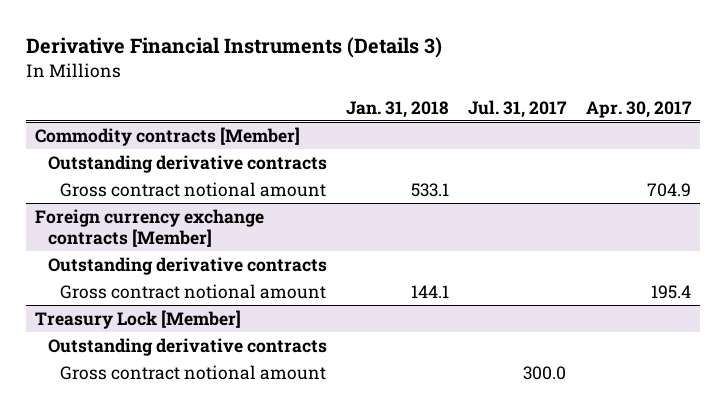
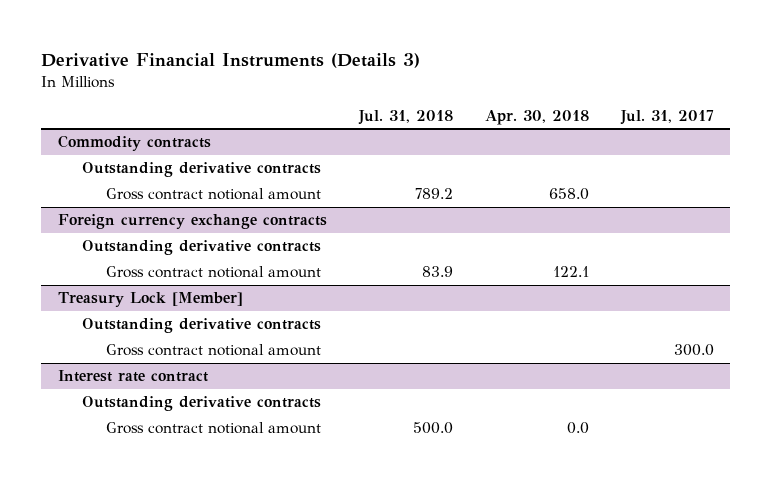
[346,100,450,118] Jan. 31, 2018 -> none
[585,100,692,118] Apr. 30, 2017 -> none
none -> [357,109,453,125] Jul. 31, 2018
none -> [484,109,589,125] Apr. 30, 2018
[35,126,301,146] Commodity contracts [Member] -> [57,135,211,152] Commodity contracts
[35,208,265,247] Foreign currency exchange contracts [Member] -> [57,214,327,230] Foreign currency exchange contracts
none -> [57,370,208,383] Interest rate contract
none -> [81,396,321,412] Outstanding derivative contracts
none -> [106,422,322,435] Gross contract notional amount

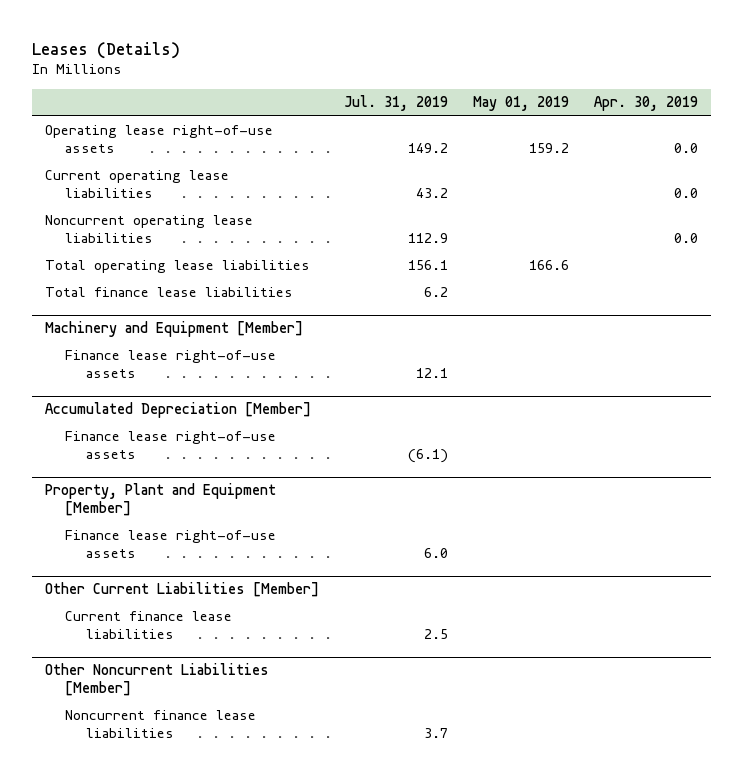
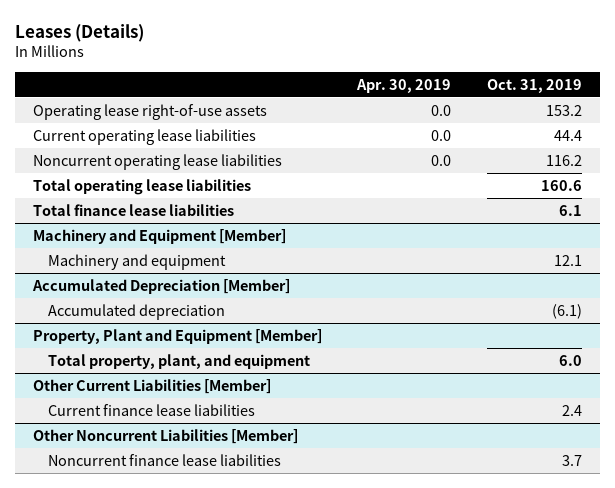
[344,95,449,112] Jul. 31, 2019 -> none
[473,96,570,112] May 01, 2019 -> none
none -> [487,78,583,93] Oct. 31, 2019
[65,350,277,379] Finance lease right-of-use assets -> none
none -> [47,253,226,270] Machinery and equipment
[65,431,277,460] Finance lease right-of-use assets -> none
none -> [47,303,225,320] Accumulated depreciation
[65,530,277,559] Finance lease right-of-use assets -> [47,353,310,369] Total property, plant, and equipment

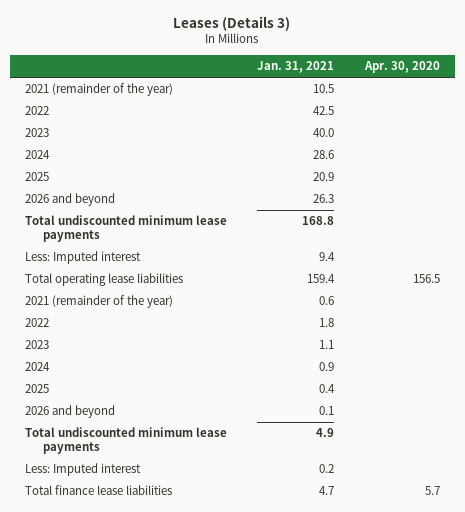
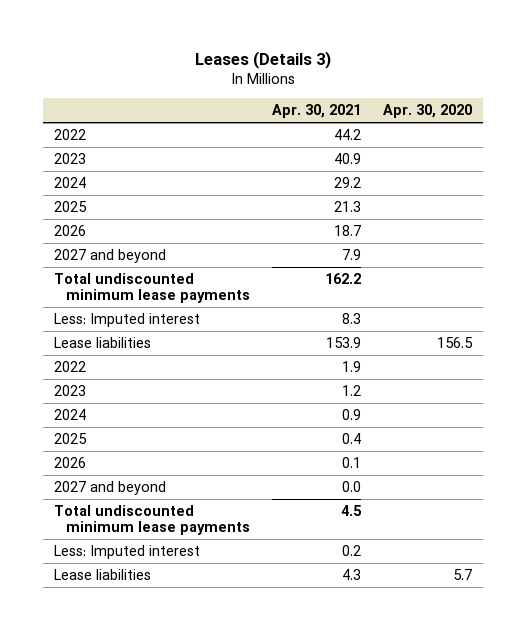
[257,61,335,74] Jan. 31, 2021 -> none
none -> [272,104,362,119] Apr. 30, 2021
[25,83,174,97] 2021 (remainder of the year) -> none
none -> [53,224,86,236] 2026
[25,193,116,207] 2026 and beyond -> [53,248,166,263] 2027 and beyond
[25,295,174,309] 2021 (remainder of the year) -> none
[25,273,184,287] Total operating lease liabilities -> [53,336,151,348] Lease liabilities
none -> [53,456,86,468] 2026
[25,405,116,419] 2026 and beyond -> [53,480,166,495] 2027 and beyond
[25,485,173,496] Total finance lease liabilities -> [53,568,151,580] Lease liabilities

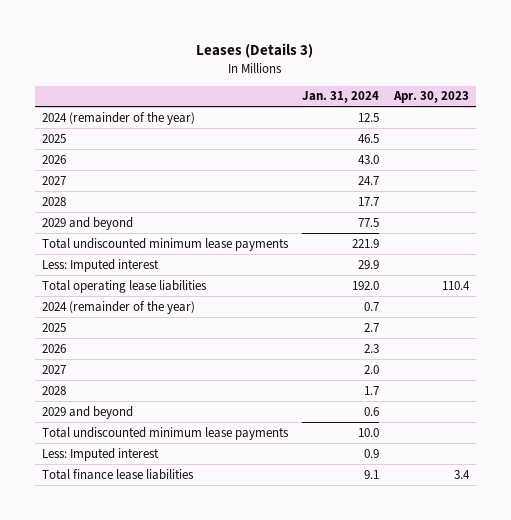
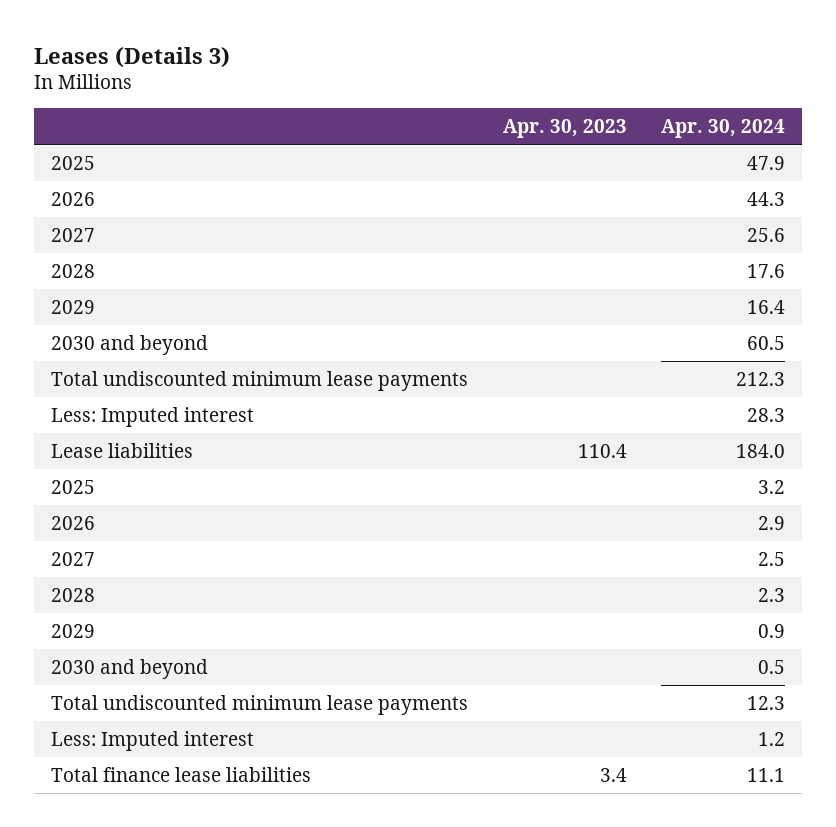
[302,91,380,104] Jan. 31, 2024 -> none
none -> [660,118,785,138] Apr. 30, 2024
[41,111,195,125] 2024 (remainder of the year) -> none
none -> [51,299,96,314] 2029
[41,216,133,230] 2029 and beyond -> [51,334,209,355] 2030 and beyond
[41,300,195,314] 2024 (remainder of the year) -> none
[41,279,207,293] Total operating lease liabilities -> [51,442,194,458] Lease liabilities
none -> [51,623,96,638] 2029
[41,405,133,419] 2029 and beyond -> [51,658,209,679] 2030 and beyond

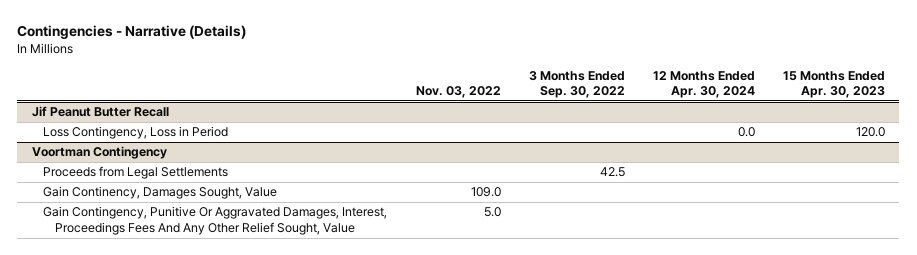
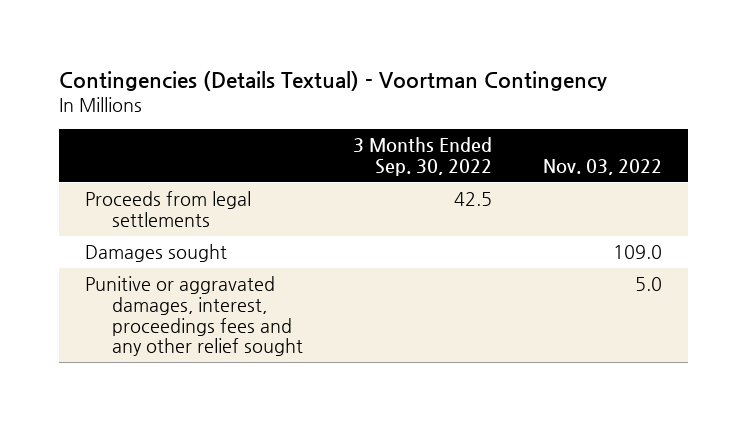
[17,25,247,40] Contingencies - Narrative (Details) -> [59,70,608,91] Contingencies (Details Textual) - Voortman Contingency
[653,70,756,99] 12 Months Ended Apr. 30, 2024 -> none
[783,70,886,99] 15 Months Ended Apr. 30, 2023 -> none
[31,106,169,118] Jif Peanut Butter Recall -> none
[43,126,229,140] Loss Contingency, Loss in Period -> none
[31,146,167,160] Voortman Contingency -> none
[43,166,229,180] Proceeds from Legal Settlements -> none
[43,186,278,200] Gain Continency, Damages Sought, Value -> none
[43,206,388,236] Gain Contingency, Punitive Or Aggravated Damages, Interest, Proceedings Fees And Any Other Relief Sought, Value -> none
none -> [84,191,251,227] Proceeds from legal settlements
none -> [84,244,227,263] Damages sought
none -> [84,276,303,357] Punitive or aggravated damages, interest, proceedings fees and any other relief sought

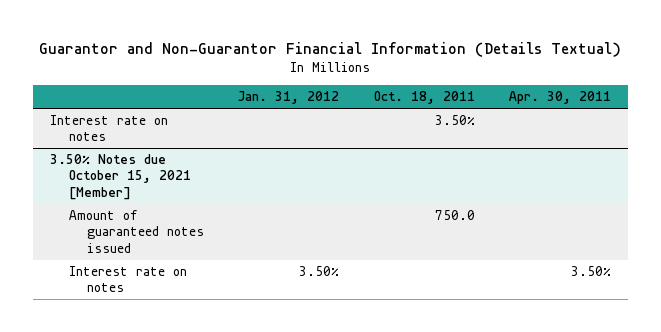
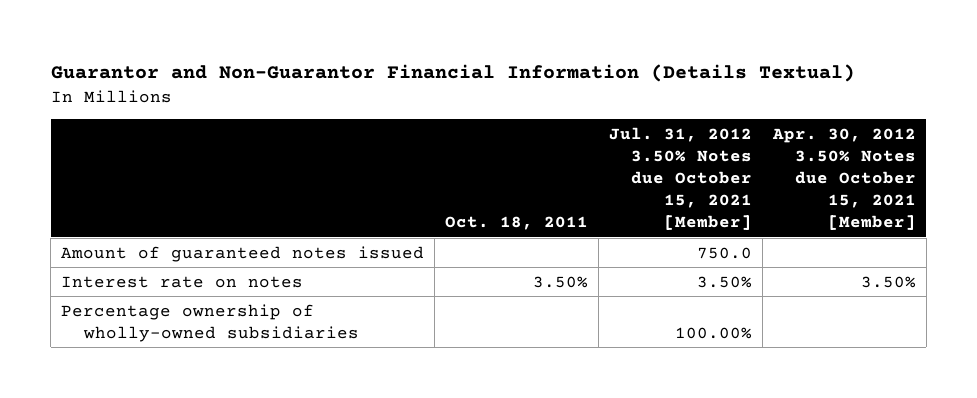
[238,91,340,105] Jan. 31, 2012 -> none
[508,91,611,105] Apr. 30, 2011 -> none
none -> [609,126,753,231] Jul. 31, 2012 3.50% Notes due October 15, 2021 [Member]
none -> [771,127,916,231] Apr. 30, 2012 3.50% Notes due October 15, 2021 [Member]
none -> [61,245,425,262] Amount of guaranteed notes issued
[50,154,191,200] 3.50% Notes due October 15, 2021 [Member] -> none
[68,210,205,253] Amount of guaranteed notes issued -> none
[68,266,187,293] Interest rate on notes -> none
none -> [61,303,360,342] Percentage ownership of wholly-owned subsidiaries

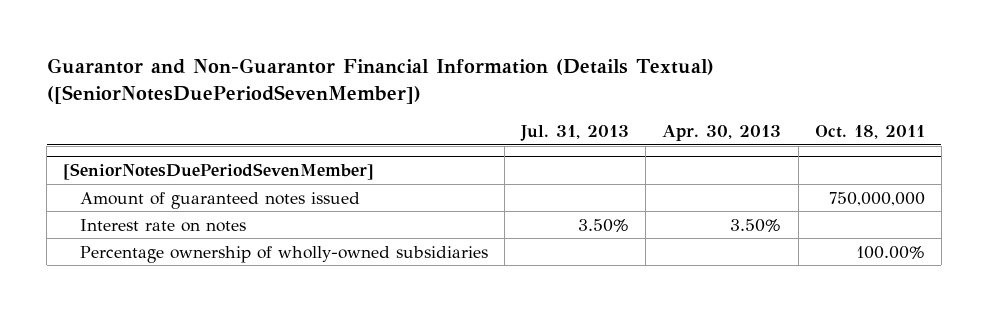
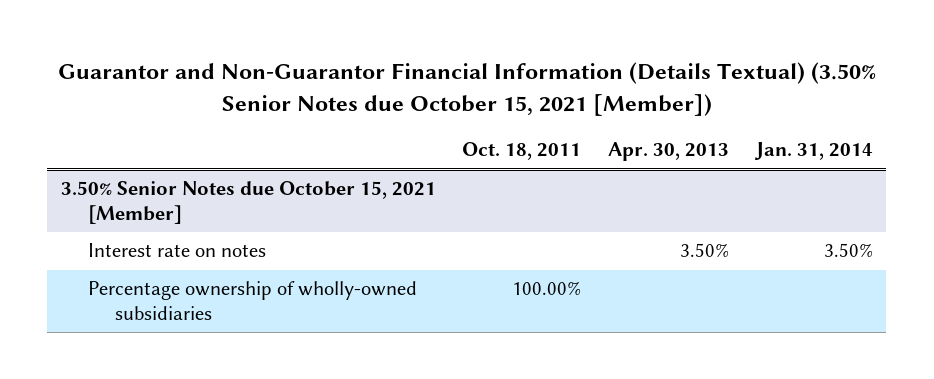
[46,58,714,105] Guarantor and Non-Guarantor Financial Information (Details Textual) ([SeniorNotesDuePeriodSevenMember]) -> [57,62,876,116] Guarantor and Non-Guarantor Financial Information (Details Textual) (3.50% Senior Notes due October 15, 2021 [Member])
[520,125,630,142] Jul. 31, 2013 -> none
none -> [753,142,873,161] Jan. 31, 2014
[79,191,360,209] Amount of guaranteed notes issued -> none
[63,163,375,181] [SeniorNotesDuePeriodSevenMember] -> [60,181,436,224] 3.50% Senior Notes due October 15, 2021 [Member]

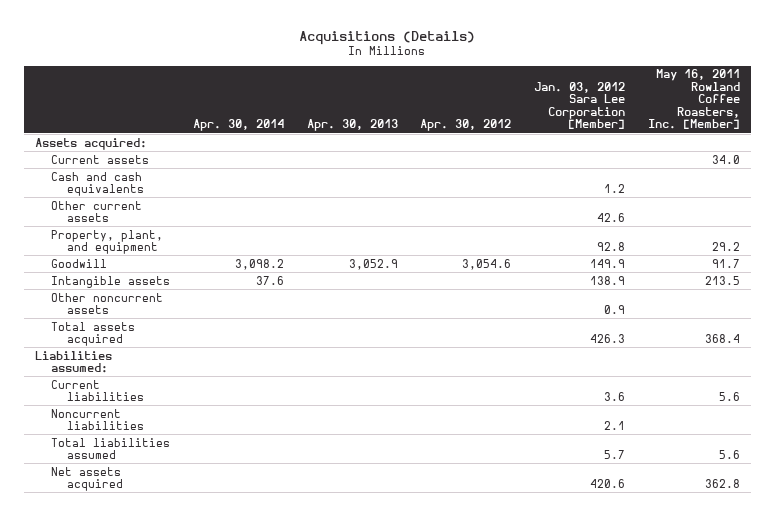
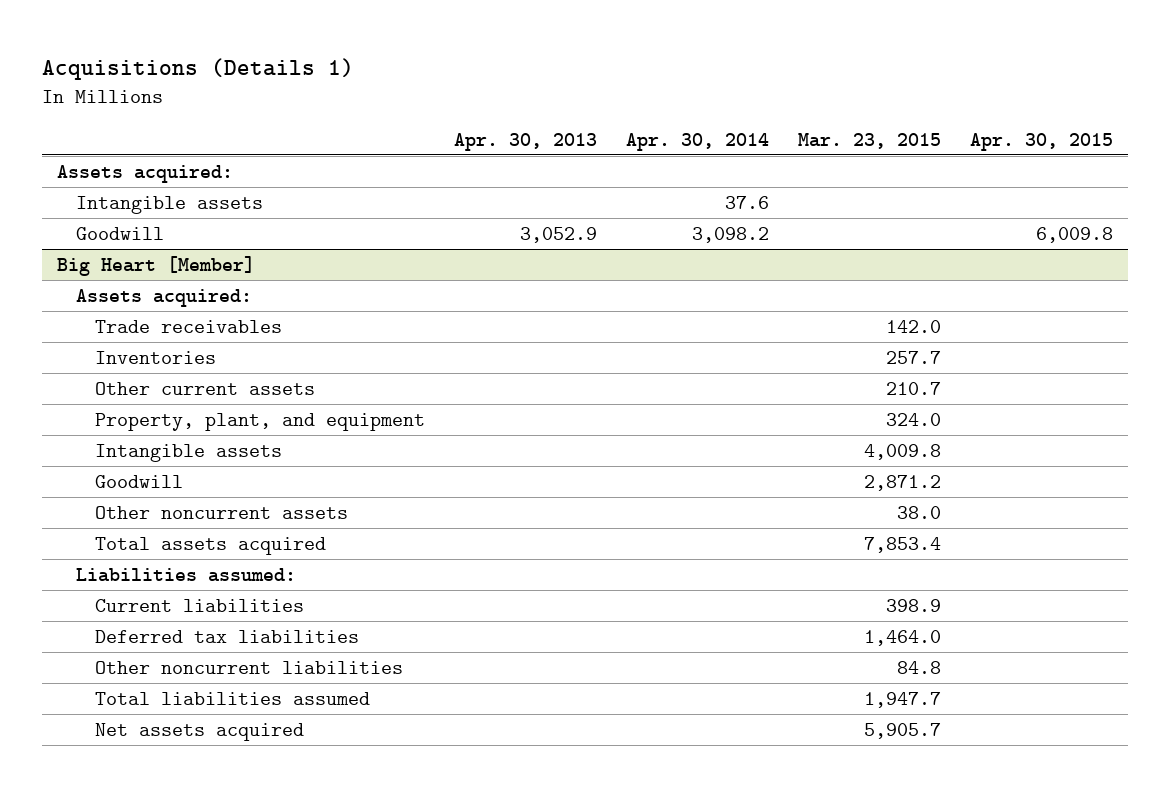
[299,30,476,45] Acquisitions (Details) -> [42,57,355,80] Acquisitions (Details 1)
[420,119,512,132] Apr. 30, 2012 -> none
[534,81,626,130] Jan. 03, 2012 Sara Lee Corporation [Member] -> none
[647,69,740,130] May 16, 2011 Rowland Coffee Roasters, Inc. [Member] -> none
none -> [798,133,942,150] Mar. 23, 2015
none -> [970,133,1114,152] Apr. 30, 2015
[51,154,150,164] Current assets -> none
[51,171,145,197] Cash and cash equivalents -> none
[51,200,143,223] Other current assets -> none
[51,229,164,255] Property, plant, and equipment -> none
[51,292,164,315] Other noncurrent assets -> none
[51,321,136,347] Total assets acquired -> none
[35,350,113,374] Liabilities assumed: -> none
[51,379,145,402] Current liabilities -> none
[51,408,145,431] Noncurrent liabilities -> none
[51,437,171,460] Total liabilities assumed -> none
[51,466,124,492] Net assets acquired -> none
[51,258,108,268] Goodwill -> [76,226,165,240] Goodwill
none -> [56,255,255,276] Big Heart [Member]
none -> [76,288,253,307] Assets acquired:
none -> [95,319,283,333] Trade receivables
none -> [95,350,217,364] Inventories
none -> [95,381,316,395] Other current assets
none -> [95,412,426,431] Property, plant, and equipment
none -> [95,443,283,462] Intangible assets
none -> [95,474,184,488] Goodwill
none -> [95,505,349,519] Other noncurrent assets
none -> [95,536,327,555] Total assets acquired
none -> [76,567,297,582] Liabilities assumed:
none -> [95,598,305,612] Current liabilities
none -> [95,629,360,643] Deferred tax liabilities
none -> [95,660,404,674] Other noncurrent liabilities
none -> [95,691,371,705] Total liabilities assumed
none -> [95,722,305,741] Net assets acquired

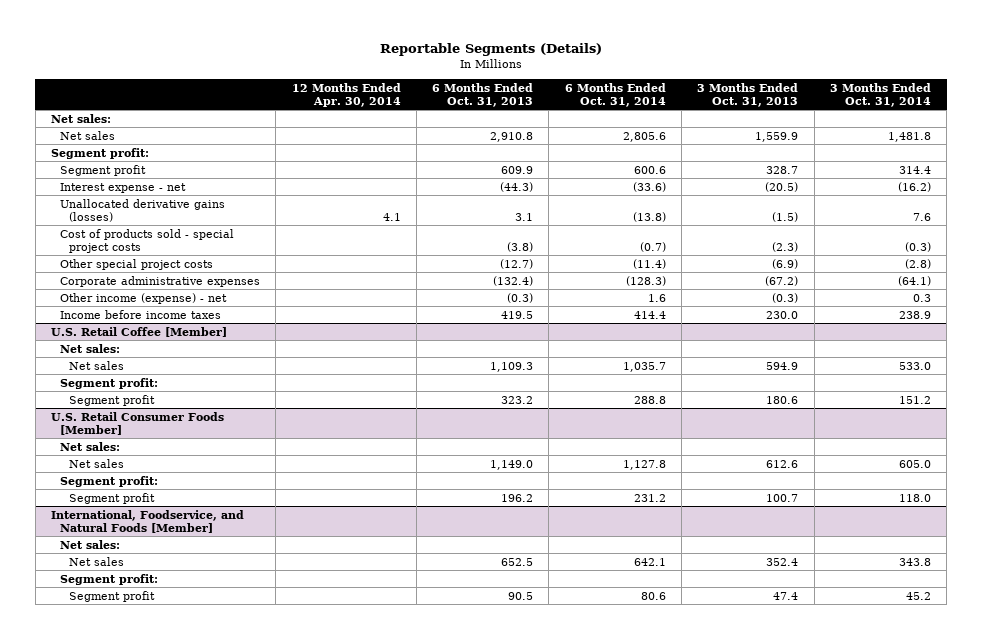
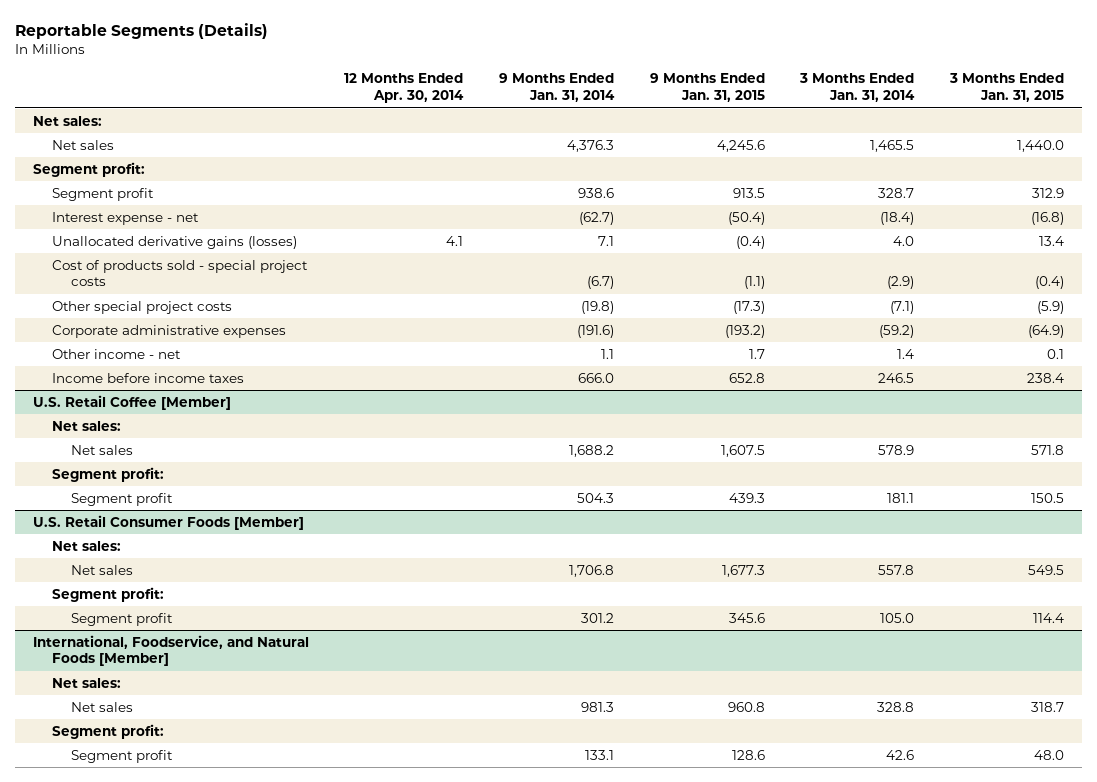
[432,82,534,107] 6 Months Ended Oct. 31, 2013 -> none
[564,82,666,107] 6 Months Ended Oct. 31, 2014 -> none
[697,82,799,107] 3 Months Ended Oct. 31, 2013 -> none
[829,82,931,107] 3 Months Ended Oct. 31, 2014 -> none
none -> [498,73,615,103] 9 Months Ended Jan. 31, 2014
none -> [649,73,765,103] 9 Months Ended Jan. 31, 2015
none -> [799,73,916,103] 3 Months Ended Jan. 31, 2014
none -> [948,73,1064,103] 3 Months Ended Jan. 31, 2015
[60,292,228,304] Other income (expense) - net -> [51,348,181,359] Other income - net

